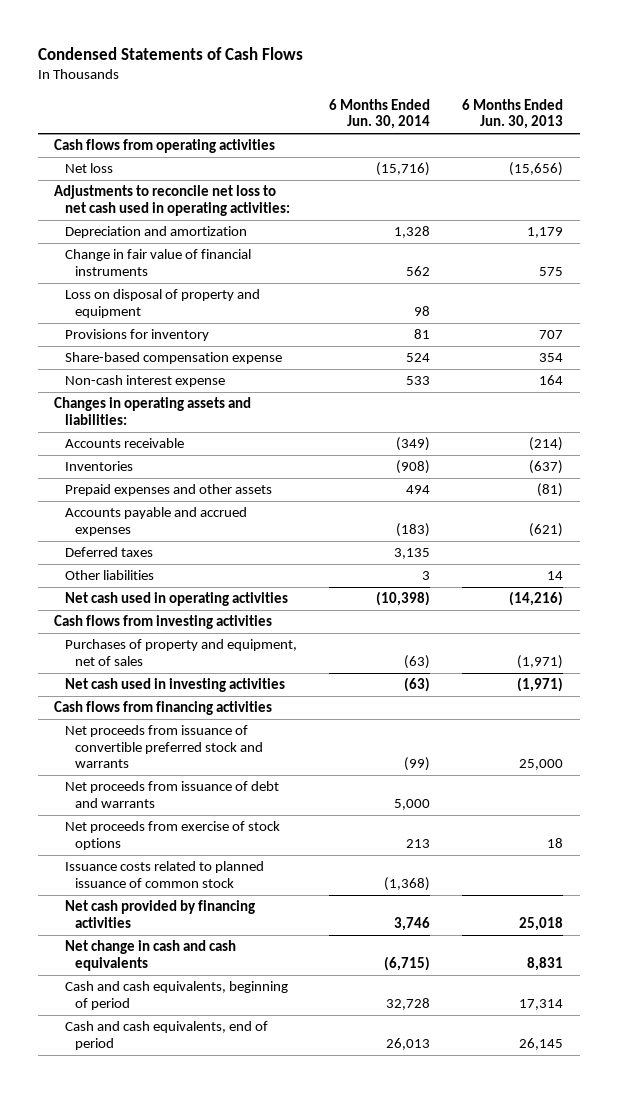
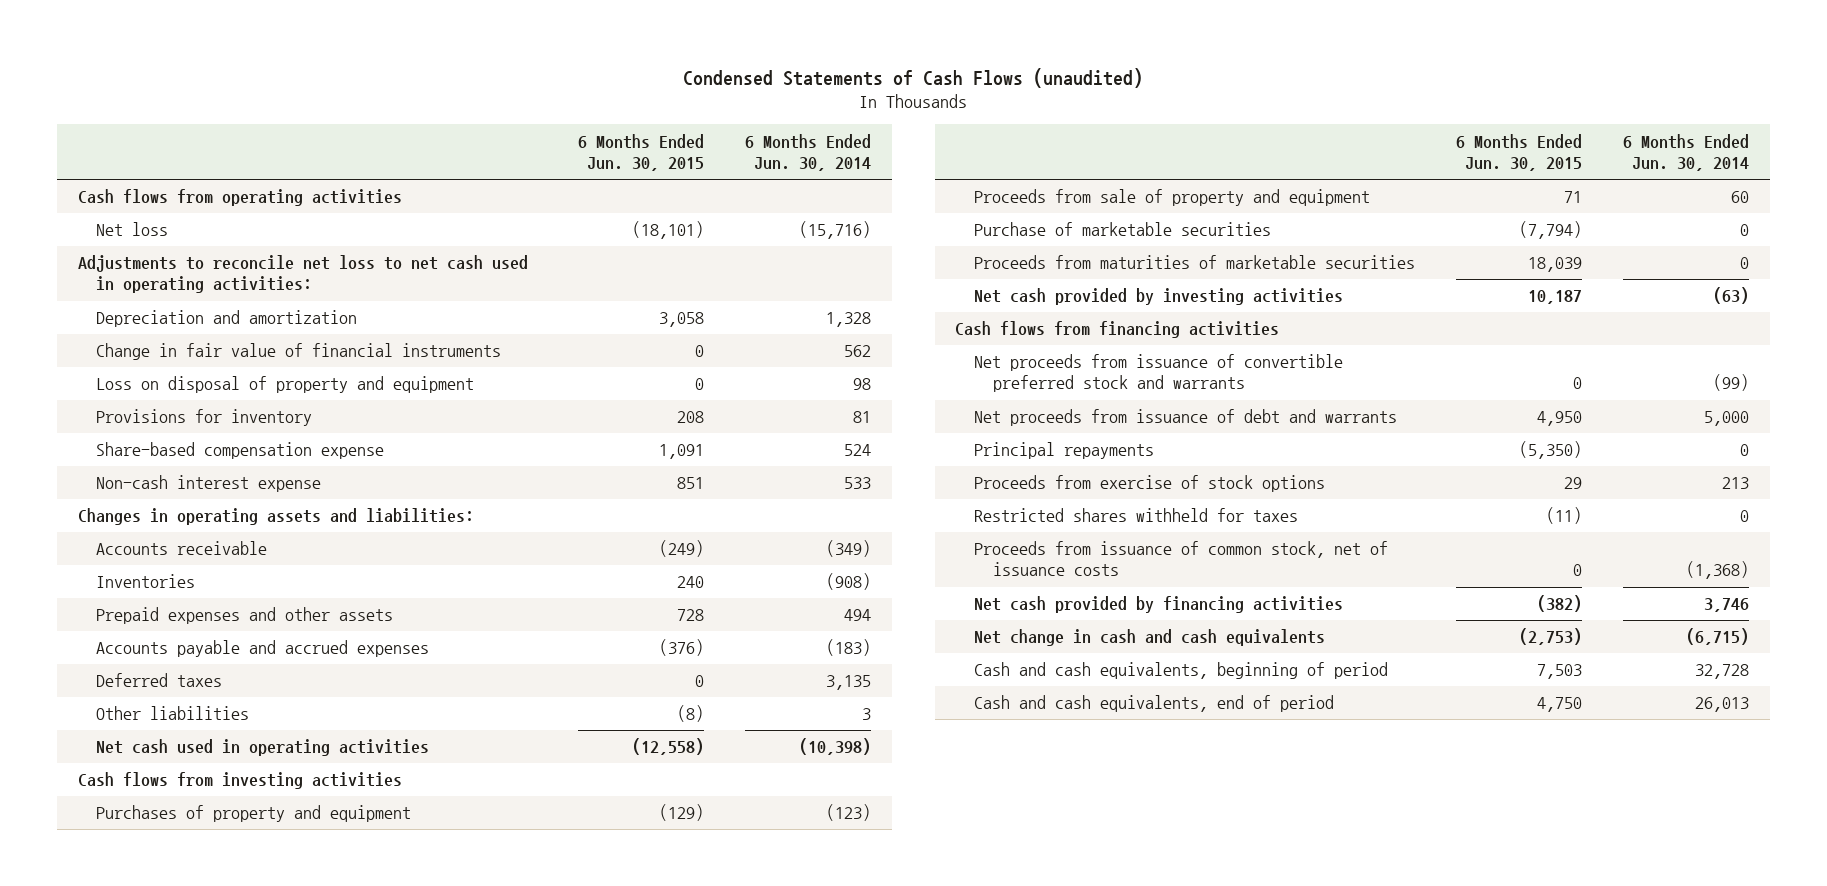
[37,46,303,60] Condensed Statements of Cash Flows -> [683,67,1144,88] Condensed Statements of Cash Flows (unaudited)
[462,98,564,130] 6 Months Ended Jun. 30, 2013 -> none
none -> [578,133,705,171] 6 Months Ended Jun. 30, 2015
[64,639,297,666] Purchases of property and equipment, net of sales -> [96,805,412,823] Purchases of property and equipment
[403,654,430,669] (63) -> [826,804,872,822] (123)
none -> [974,189,1371,207] Proceeds from sale of property and equipment
none -> [974,222,1272,237] Purchase of marketable securities
none -> [974,255,1416,270] Proceeds from maturities of marketable securities
[64,678,285,693] Net cash used in investing activities -> [974,288,1344,306] Net cash provided by investing activities
none -> [974,442,1155,460] Principal repayments
[64,821,280,850] Net proceeds from exercise of stock options -> [974,475,1326,493] Proceeds from exercise of stock options
none -> [974,508,1299,523] Restricted shares withheld for taxes
[64,861,264,888] Issuance costs related to planned issuance of common stock -> [974,541,1389,577] Proceeds from issuance of common stock, net of issuance costs

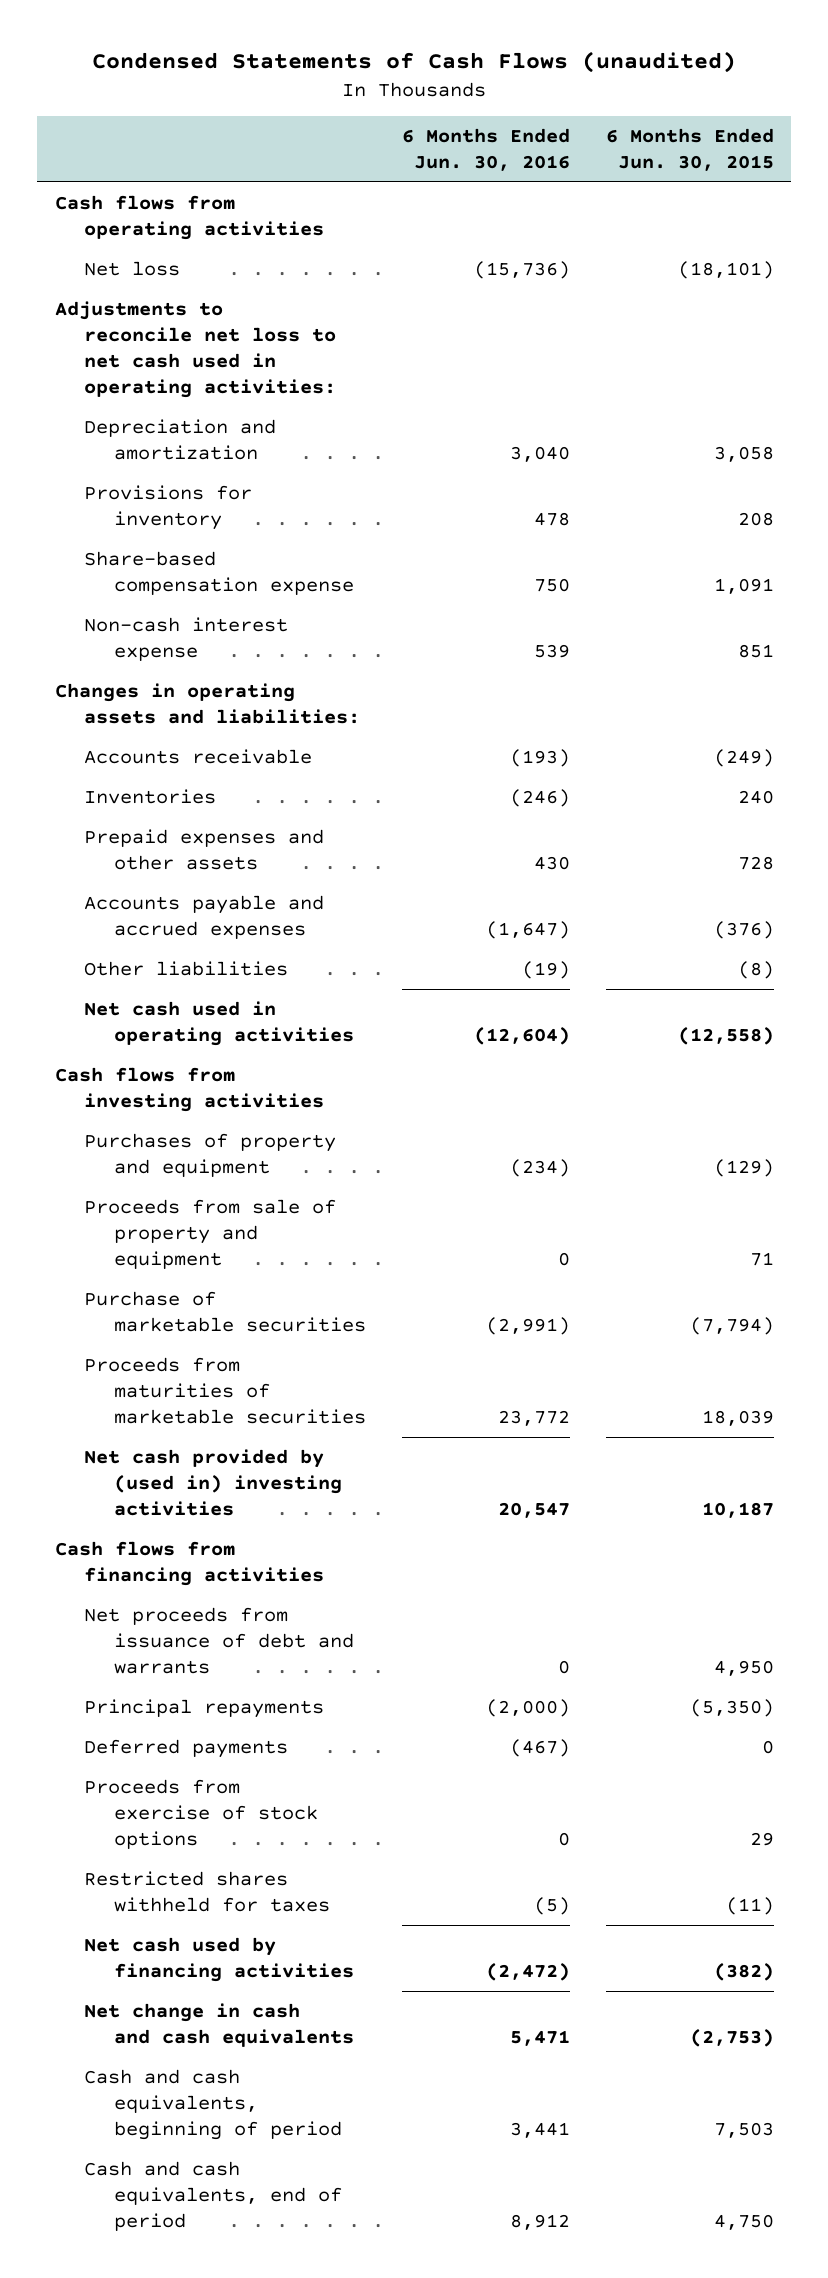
[745,133,872,171] 6 Months Ended Jun. 30, 2014 -> none
none -> [402,127,571,171] 6 Months Ended Jun. 30, 2016
[96,343,502,361] Change in fair value of financial instruments -> none
[96,376,475,394] Loss on disposal of property and equipment -> none
[96,673,223,688] Deferred taxes -> none
[974,288,1344,306] Net cash provided by investing activities -> [84,1448,343,1517] Net cash provided by (used in) investing activities
[974,354,1344,393] Net proceeds from issuance of convertible preferred stock and warrants -> none
none -> [84,1738,289,1758] Deferred payments
[974,541,1389,577] Proceeds from issuance of common stock, net of issuance costs -> none
[974,596,1344,614] Net cash provided by financing activities -> [84,1936,355,1982] Net cash used by financing activities

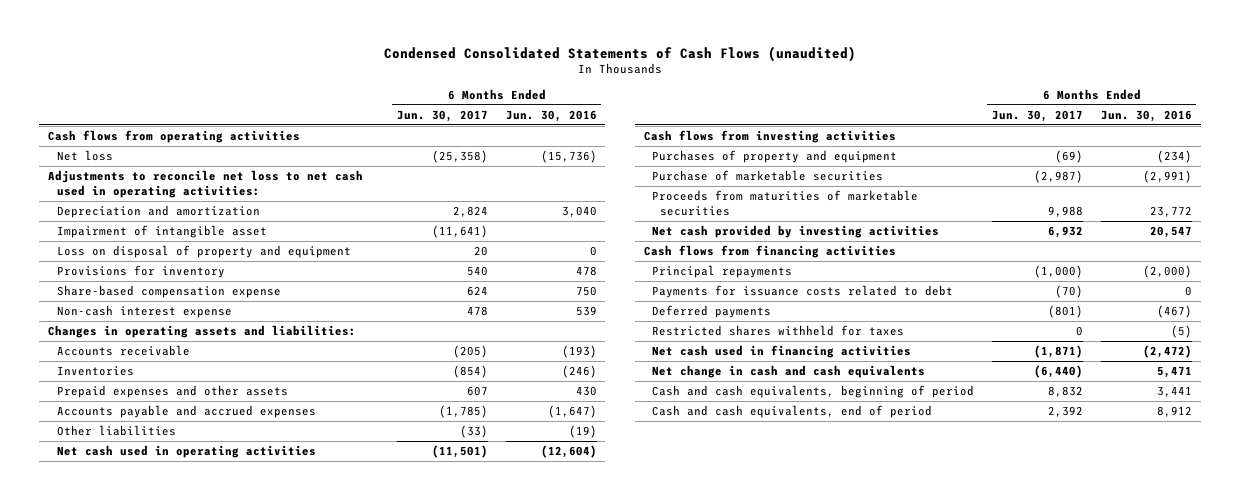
[92,51,737,74] Condensed Statements of Cash Flows (unaudited) -> [384,45,857,62] Condensed Consolidated Statements of Cash Flows (unaudited)
[605,127,774,171] 6 Months Ended Jun. 30, 2015 -> none
none -> [396,109,488,122] Jun. 30, 2017
none -> [56,225,267,239] Impairment of intangible asset
none -> [56,245,351,259] Loss on disposal of property and equipment
[84,1198,337,1270] Proceeds from sale of property and equipment -> none
[84,1448,343,1517] Net cash provided by (used in) investing activities -> [652,225,940,239] Net cash provided by investing activities
[84,1606,355,1675] Net proceeds from issuance of debt and warrants -> none
none -> [652,285,954,299] Payments for issuance costs related to debt
[84,1778,319,1850] Proceeds from exercise of stock options -> none
[84,1936,355,1982] Net cash used by financing activities -> [652,345,912,359] Net cash used in financing activities

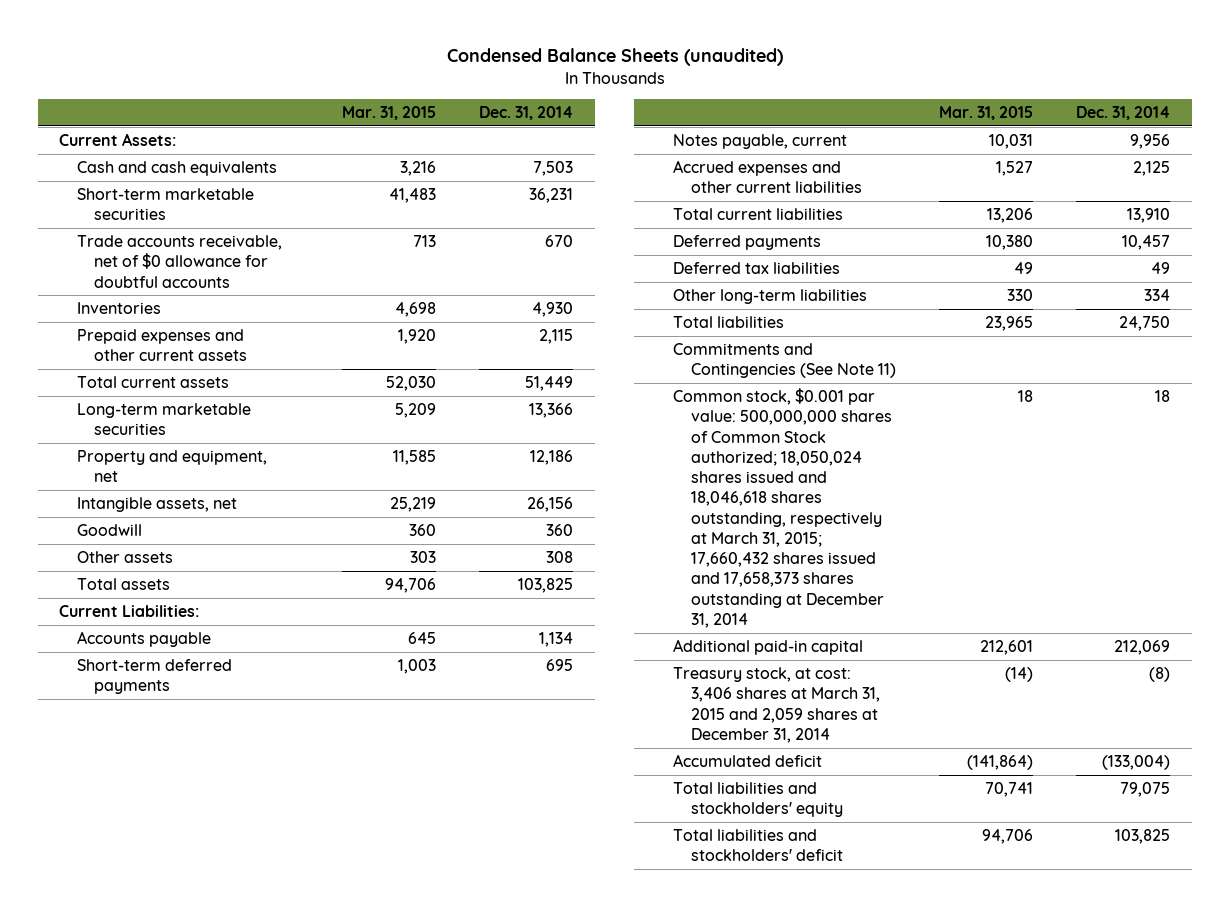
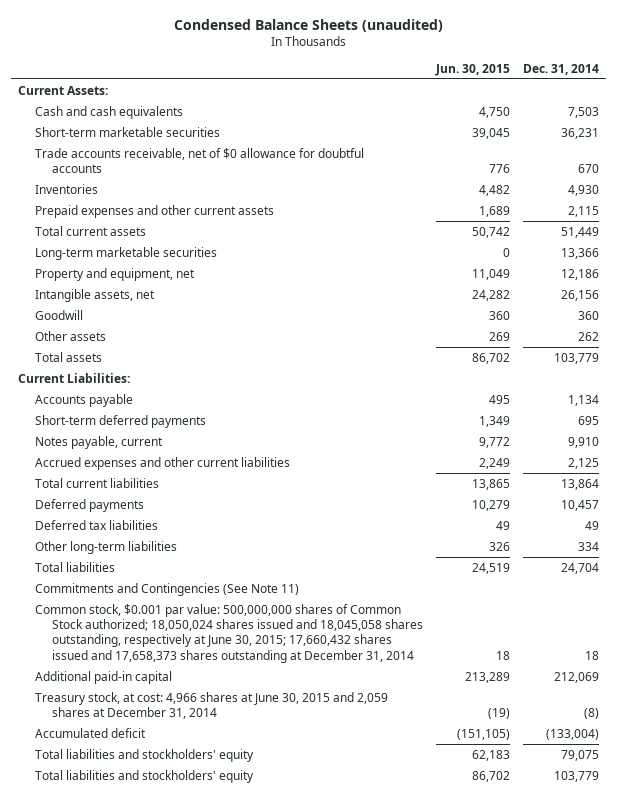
[342,106,437,121] Mar. 31, 2015 -> none
none -> [435,64,511,77] Jun. 30, 2015
[546,550,574,563] 308 -> [578,331,600,341] 262
[518,577,574,593] 103,825 -> [554,352,600,364] 103,779
[1130,133,1171,149] 9,956 -> [568,436,600,448] 9,910
[1127,207,1171,223] 13,910 -> [561,478,600,490] 13,864
[1119,315,1171,331] 24,750 -> [561,562,600,574] 24,704
[673,387,892,629] Common stock, $0.001 par value: 500,000,000 shares of Common Stock authorized; 18,050,024 shares issued and 18,046,618 shares outstanding, respectively at March 31, 2015; 17,660,432 shares issued and 17,658,373 shares outstanding at December 31, 2014 -> [34,603,423,663] Common stock, $0.001 par value: 500,000,000 shares of Common Stock authorized; 18,050,024 shares issued and 18,045,058 shares outstanding, respectively at June 30, 2015; 17,660,432 shares issued and 17,658,373 shares outstanding at December 31, 2014
[673,666,880,743] Treasury stock, at cost: 3,406 shares at March 31, 2015 and 2,059 shares at December 31, 2014 -> [34,691,388,720] Treasury stock, at cost: 4,966 shares at June 30, 2015 and 2,059 shares at December 31, 2014
[673,828,843,862] Total liabilities and stockholders' deficit -> [34,769,254,783] Total liabilities and stockholders' equity
[1115,828,1171,844] 103,825 -> [554,770,600,782] 103,779

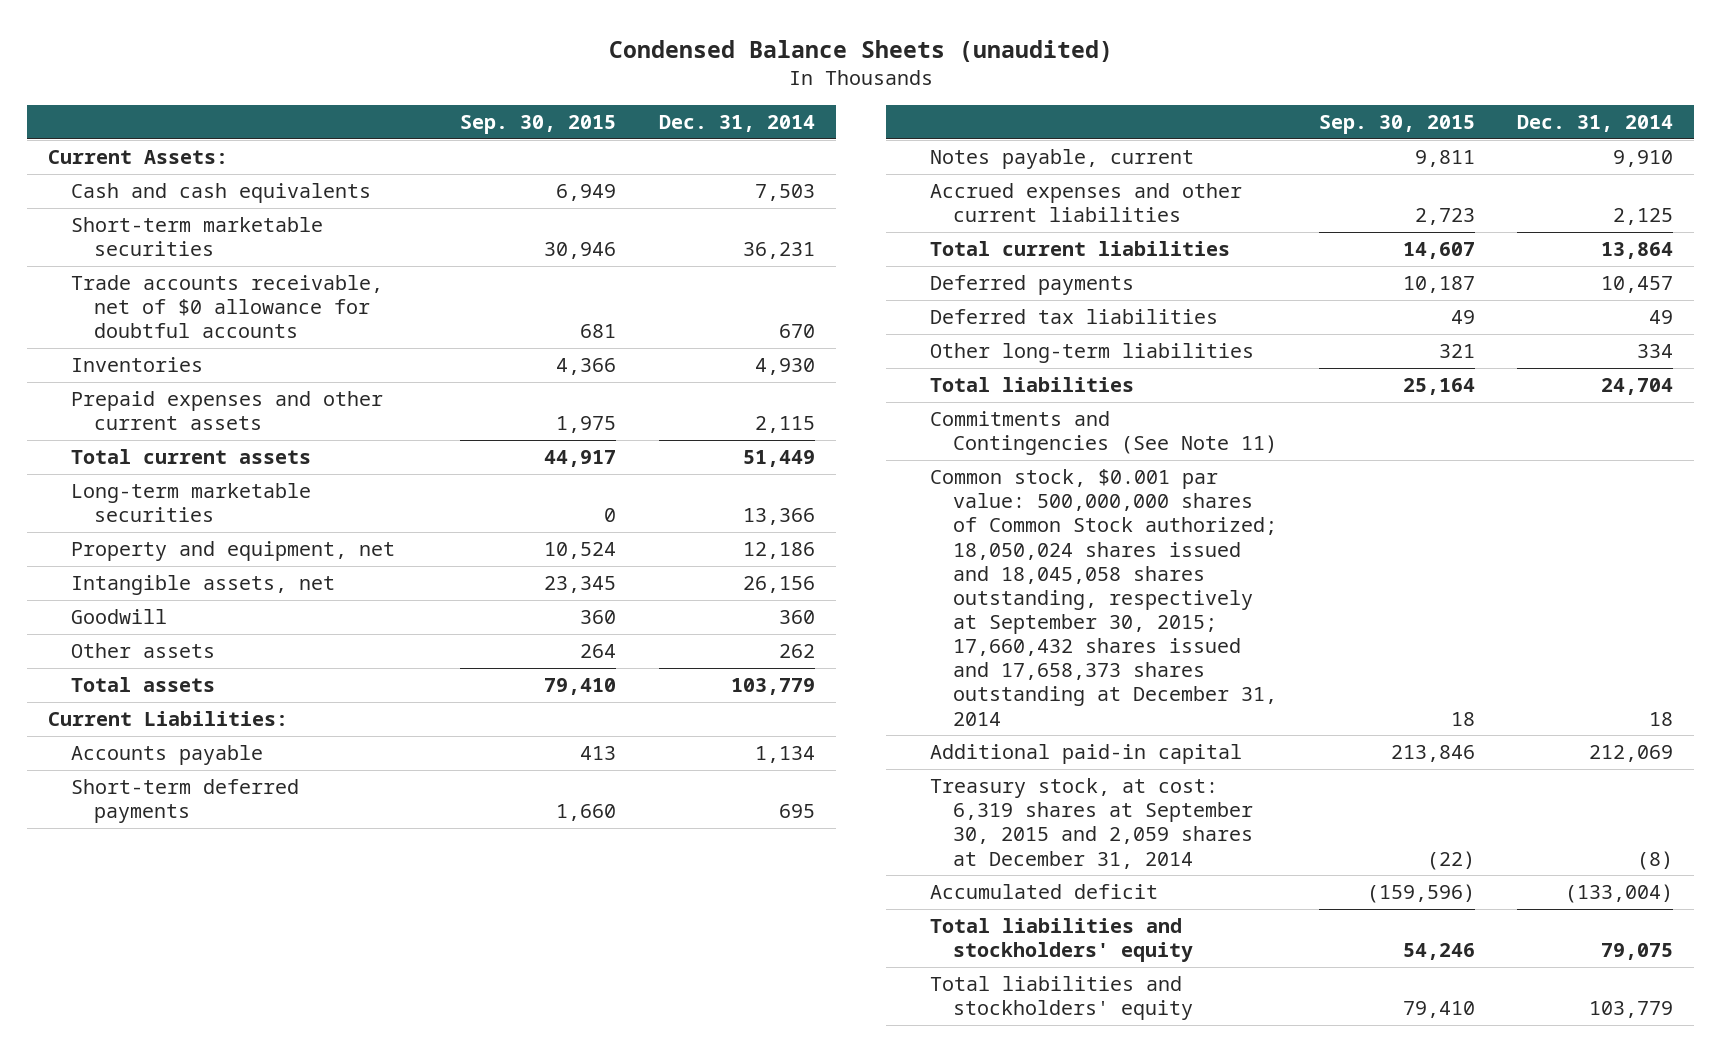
[435,64,511,77] Jun. 30, 2015 -> none
none -> [460,115,617,135] Sep. 30, 2015
[34,603,423,663] Common stock, $0.001 par value: 500,000,000 shares of Common Stock authorized; 18,050,024 shares issued and 18,045,058 shares outstanding, respectively at June 30, 2015; 17,660,432 shares issued and 17,658,373 shares outstanding at December 31, 2014 -> [929,469,1277,726] Common stock, $0.001 par value: 500,000,000 shares of Common Stock authorized; 18,050,024 shares issued and 18,045,058 shares outstanding, respectively at September 30, 2015; 17,660,432 shares issued and 17,658,373 shares outstanding at December 31, 2014
[34,691,388,720] Treasury stock, at cost: 4,966 shares at June 30, 2015 and 2,059 shares at December 31, 2014 -> [929,778,1253,869] Treasury stock, at cost: 6,319 shares at September 30, 2015 and 2,059 shares at December 31, 2014

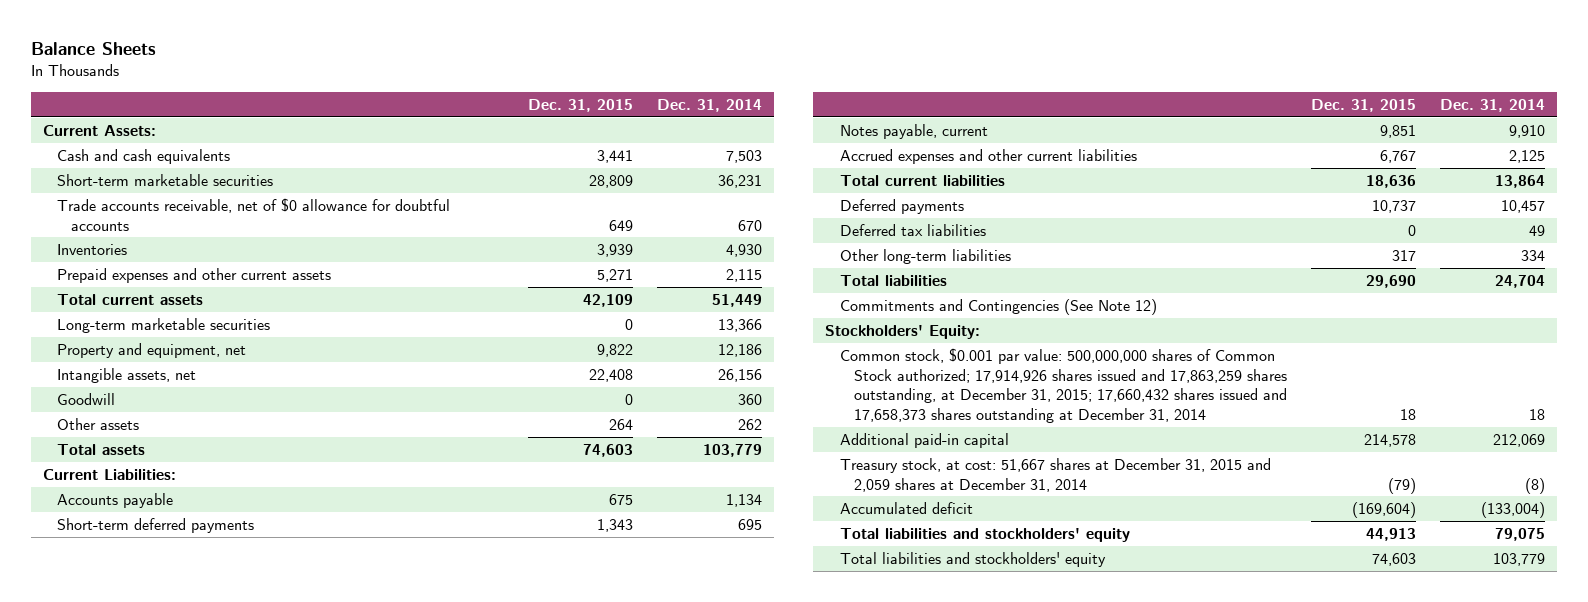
[608,40,1113,63] Condensed Balance Sheets (unaudited) -> [30,42,156,56] Balance Sheets
[460,115,617,135] Sep. 30, 2015 -> none
none -> [528,98,634,112] Dec. 31, 2015
[929,411,1277,456] Commitments and Contingencies (See Note 11) -> [839,298,1157,315] Commitments and Contingencies (See Note 12)
none -> [825,324,981,339] Stockholders' Equity:
[929,469,1277,726] Common stock, $0.001 par value: 500,000,000 shares of Common Stock authorized; 18,050,024 shares issued and 18,045,058 shares outstanding, respectively at September 30, 2015; 17,660,432 shares issued and 17,658,373 shares outstanding at December 31, 2014 -> [839,347,1287,424] Common stock, $0.001 par value: 500,000,000 shares of Common Stock authorized; 17,914,926 shares issued and 17,863,259 shares outstanding, at December 31, 2015; 17,660,432 shares issued and 17,658,373 shares outstanding at December 31, 2014
[929,778,1253,869] Treasury stock, at cost: 6,319 shares at September 30, 2015 and 2,059 shares at December 31, 2014 -> [839,457,1271,492] Treasury stock, at cost: 51,667 shares at December 31, 2015 and 2,059 shares at December 31, 2014

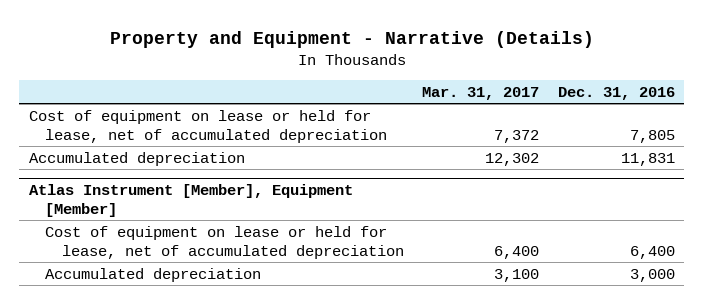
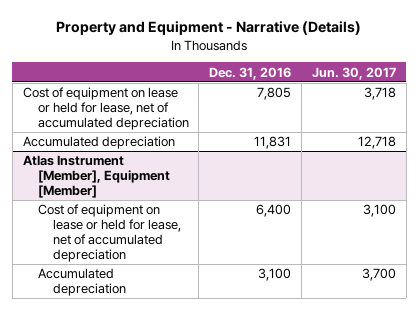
[422,86,540,100] Mar. 31, 2017 -> none
none -> [311,66,396,80] Jun. 30, 2017
[630,268,676,282] 3,000 -> [258,268,292,282] 3,100

